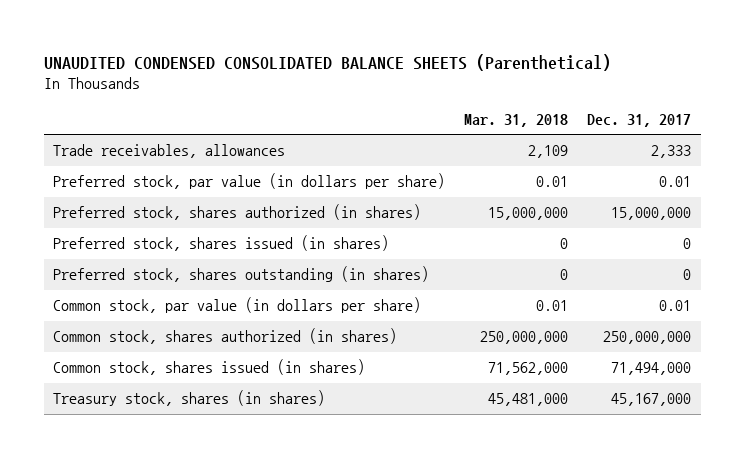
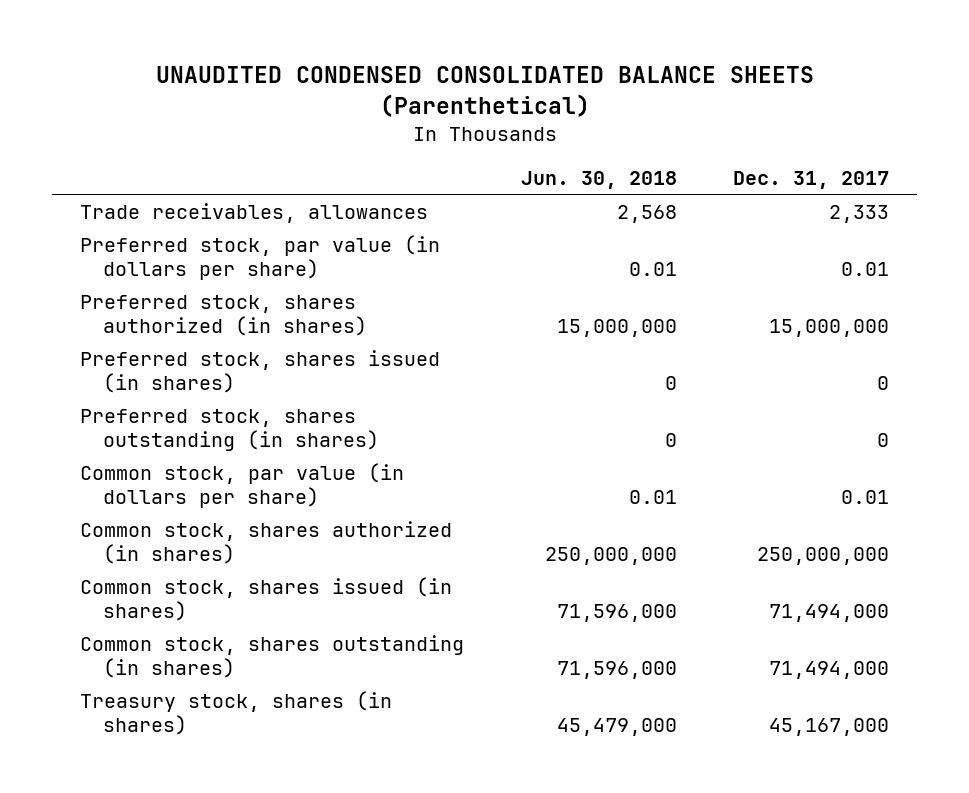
[464,113,569,127] Mar. 31, 2018 -> none
none -> [520,170,677,189] Jun. 30, 2018
none -> [80,634,465,678] Common stock, shares outstanding (in shares)

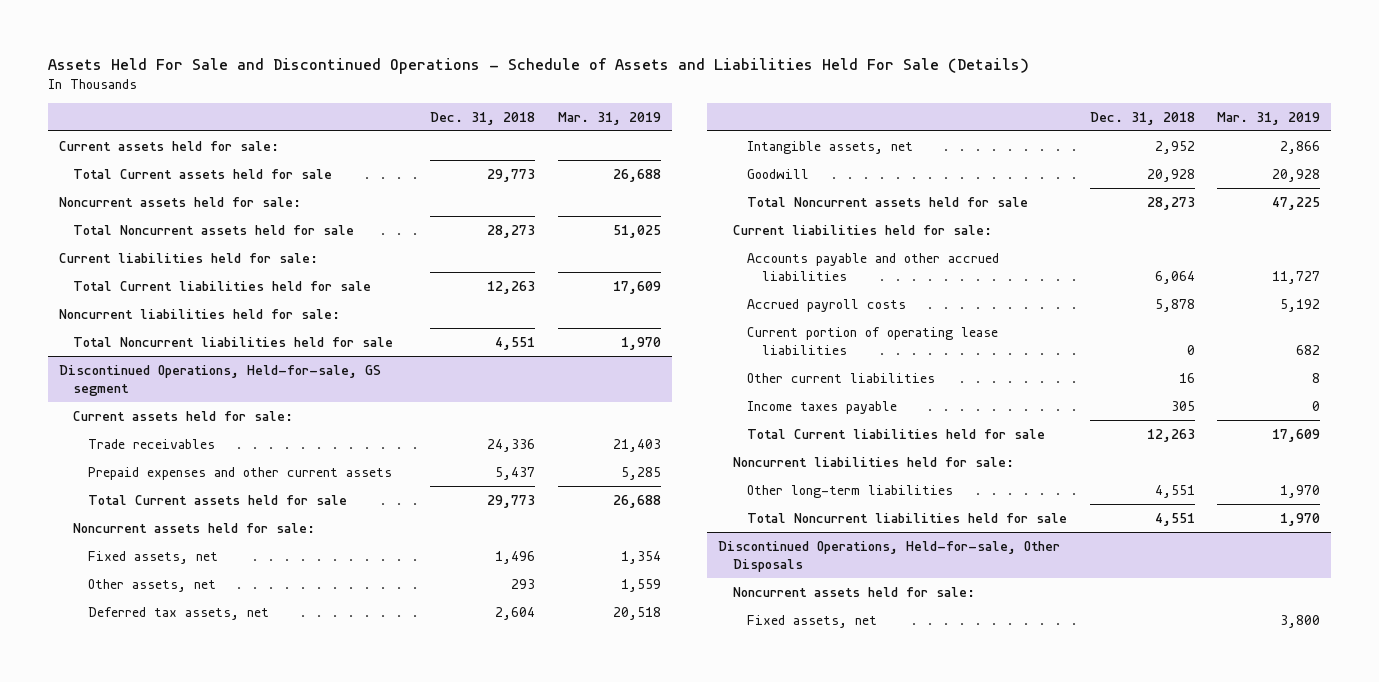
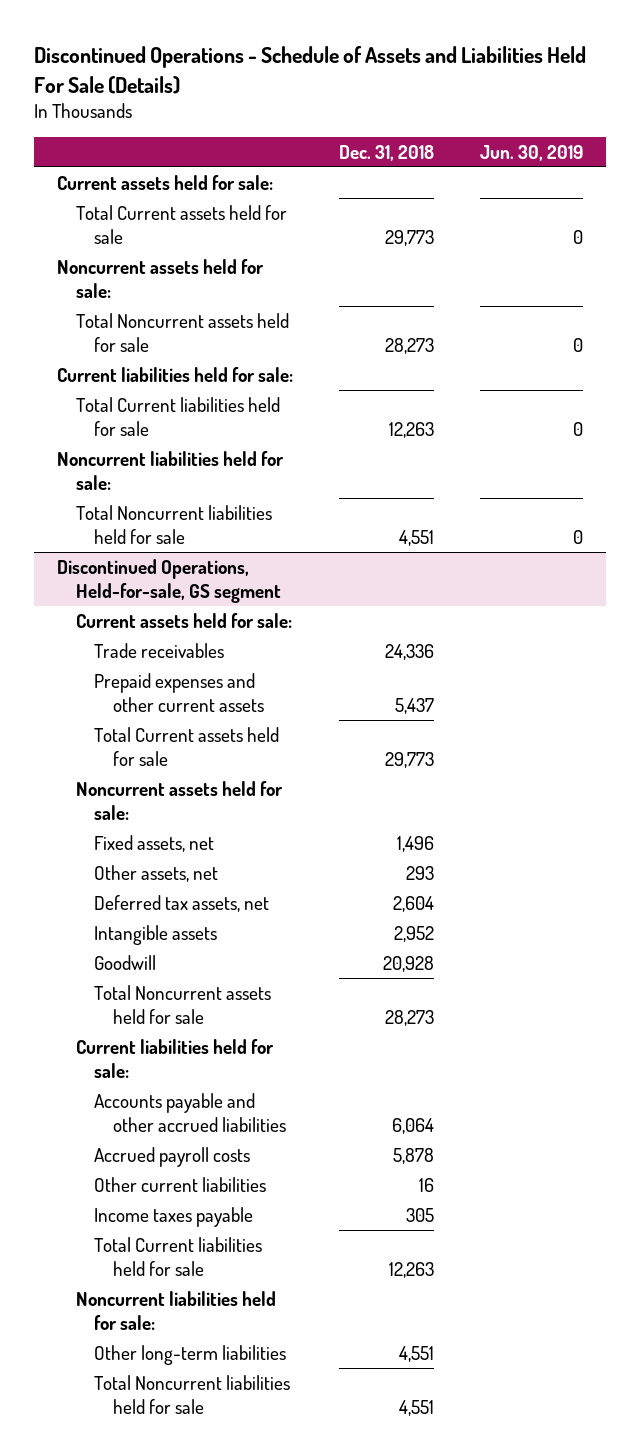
[47,57,1029,74] Assets Held For Sale and Discontinued Operations - Schedule of Assets and Liabilities Held For Sale (Details) -> [33,46,586,94] Discontinued Operations - Schedule of Assets and Liabilities Held For Sale (Details)
[557,111,661,125] Mar. 31, 2019 -> none
none -> [480,144,584,161] Jun. 30, 2019
[747,140,914,154] Intangible assets, net -> [94,924,218,945] Intangible assets
[747,326,999,355] Current portion of operating lease liabilities -> none
[718,540,1061,572] Discontinued Operations, Held-for-sale, Other Disposals -> none
[732,586,975,597] Noncurrent assets held for sale: -> none
[747,614,878,628] Fixed assets, net -> none

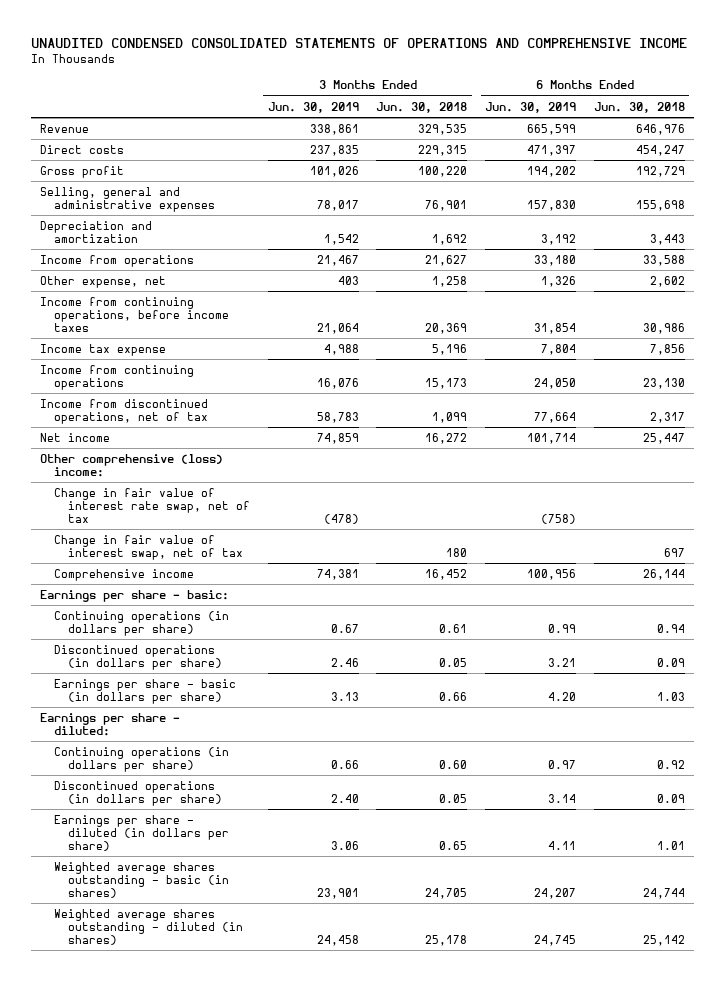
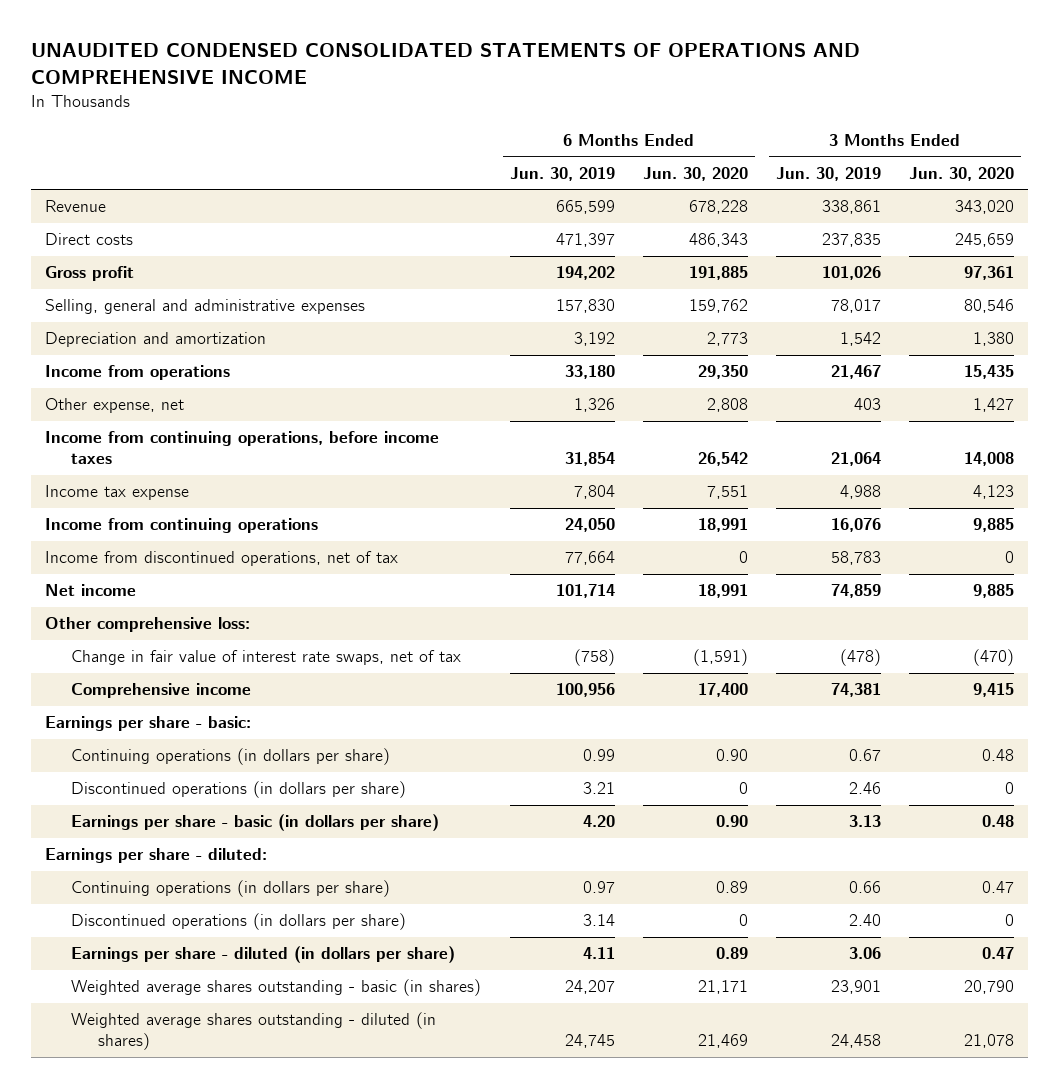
[376,101,468,113] Jun. 30, 2018 -> none
[593,101,685,113] Jun. 30, 2018 -> none
none -> [642,166,748,181] Jun. 30, 2020
none -> [909,166,1015,181] Jun. 30, 2020
[54,534,243,560] Change in fair value of interest swap, net of tax -> none
[40,453,224,477] Other comprehensive (loss) income: -> [45,617,251,633] Other comprehensive loss:
[54,487,250,523] Change in fair value of interest rate swap, net of tax -> [71,650,462,666] Change in fair value of interest rate swaps, net of tax

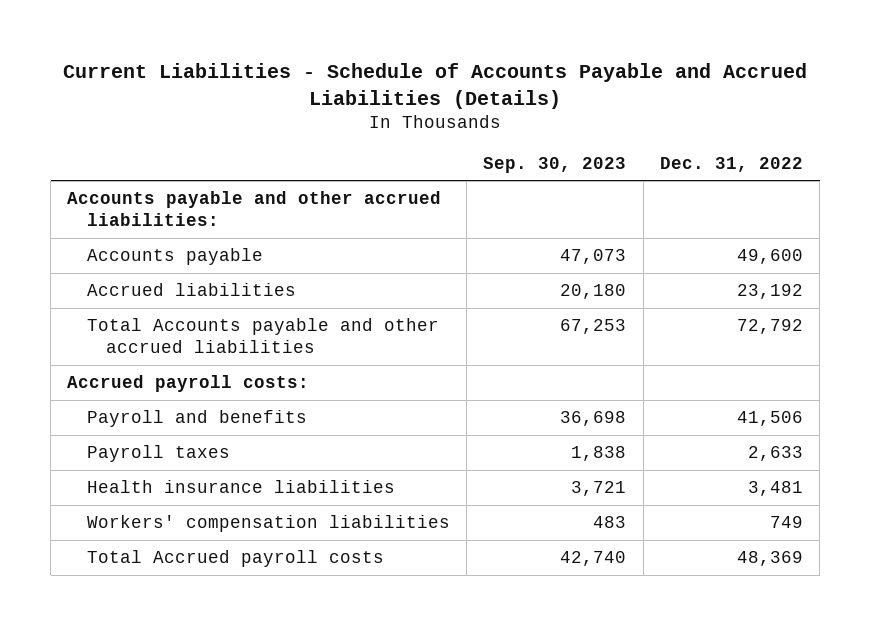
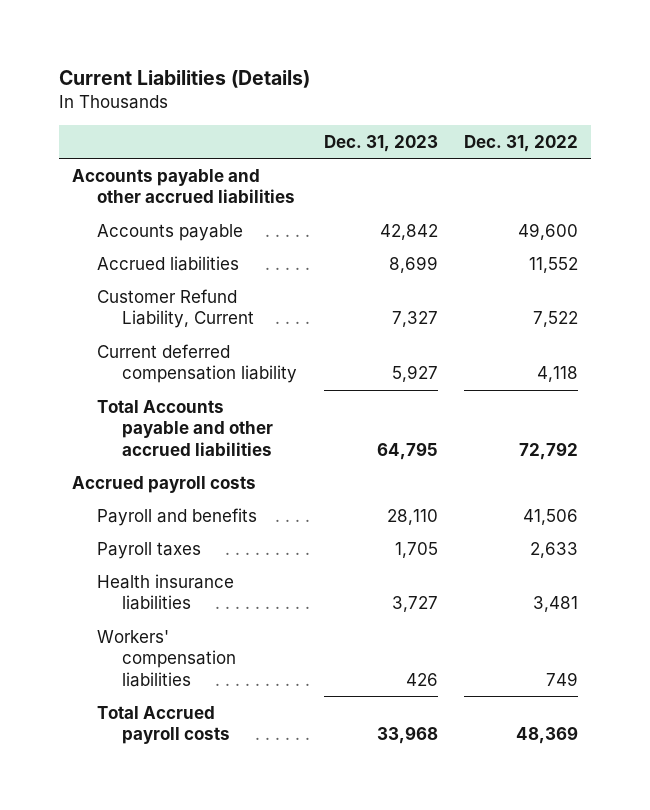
[63,62,808,109] Current Liabilities - Schedule of Accounts Payable and Accrued Liabilities (Details) -> [59,70,311,89] Current Liabilities (Details)
[483,156,627,173] Sep. 30, 2023 -> none
none -> [323,135,438,153] Dec. 31, 2023
[67,191,442,226] Accounts payable and other accrued liabilities: -> [72,168,296,204] Accounts payable and other accrued liabilities
[737,284,804,300] 23,192 -> [528,256,578,273] 11,552
none -> [97,288,255,329] Customer Refund Liability, Current
none -> [97,343,298,384] Current deferred compensation liability
[67,375,310,393] Accrued payroll costs: -> [72,475,257,493] Accrued payroll costs

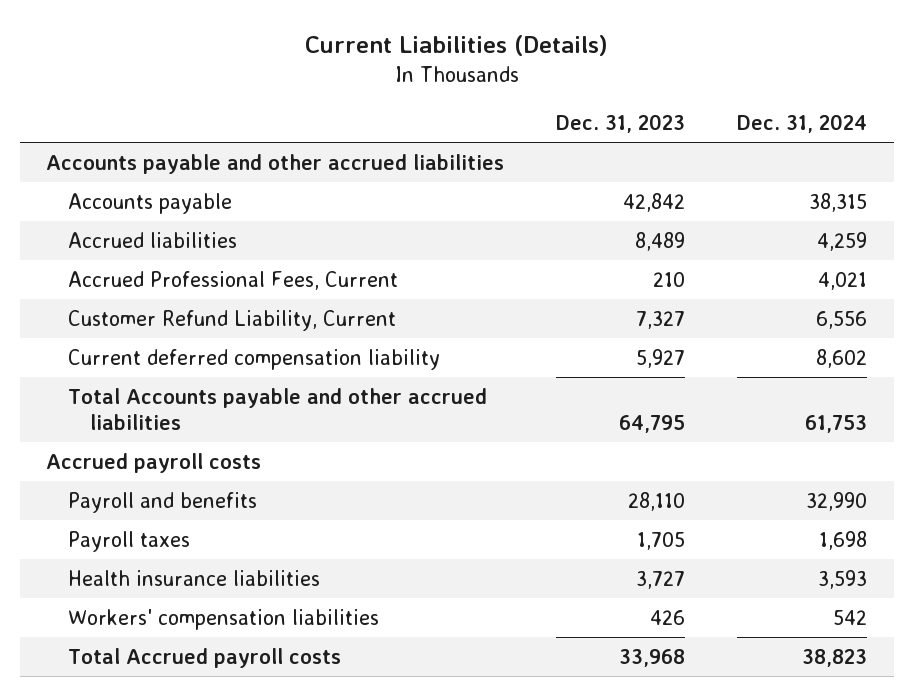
[463,135,578,153] Dec. 31, 2022 -> none
none -> [737,114,868,134] Dec. 31, 2024
[388,255,438,273] 8,699 -> [635,231,686,251] 8,489
none -> [68,270,399,290] Accrued Professional Fees, Current

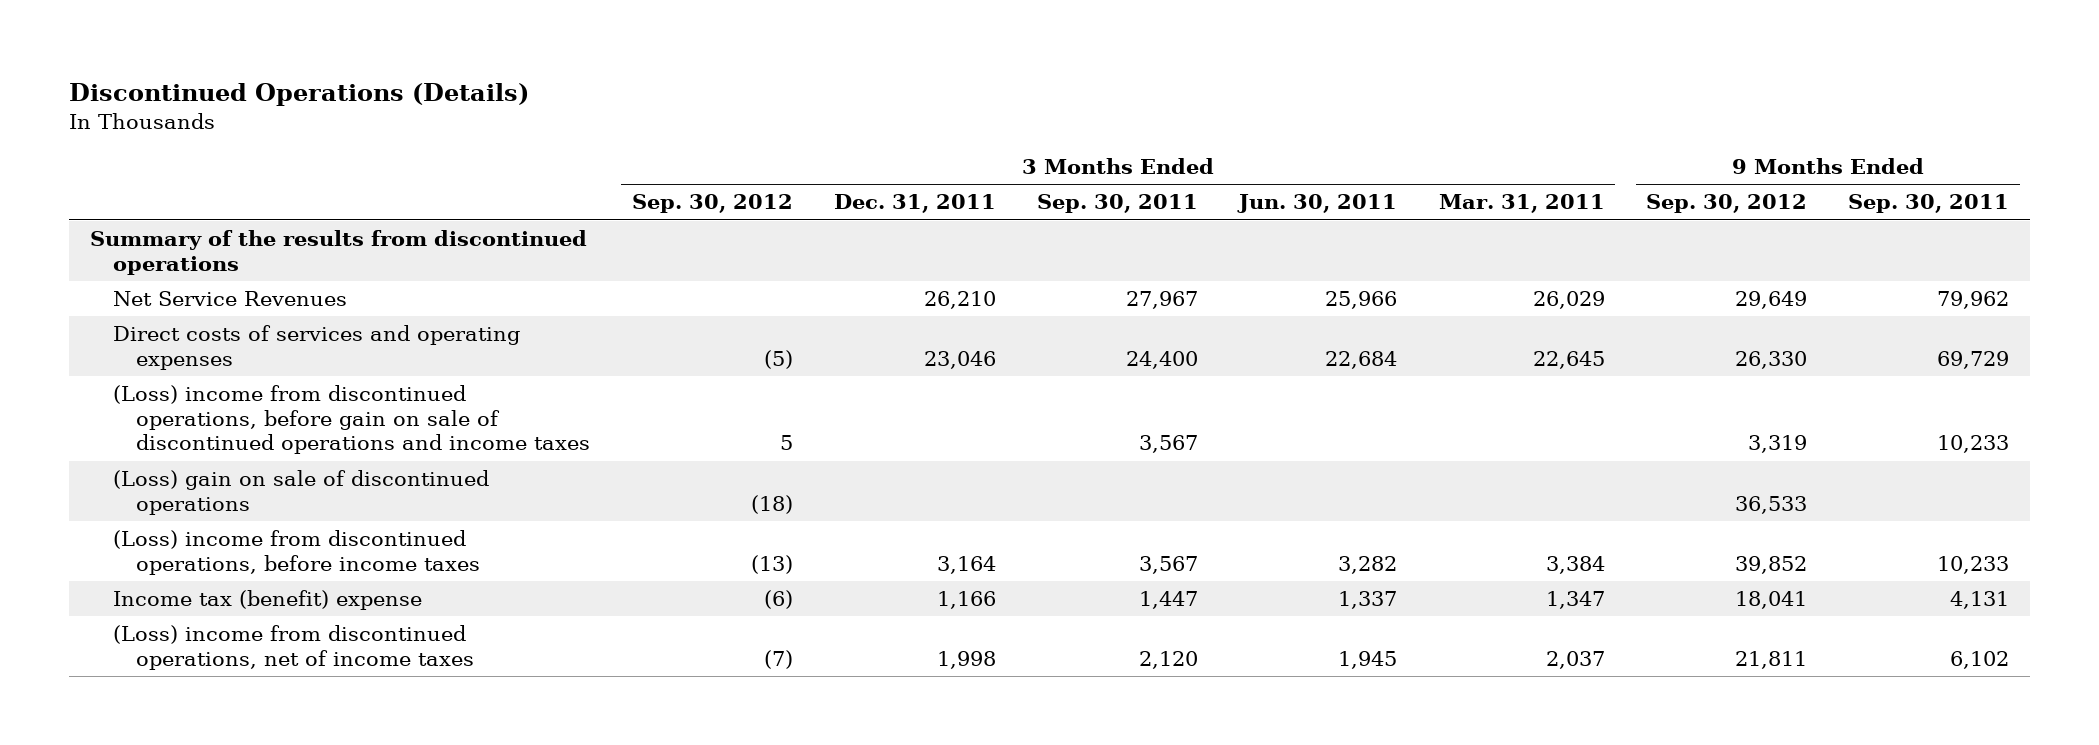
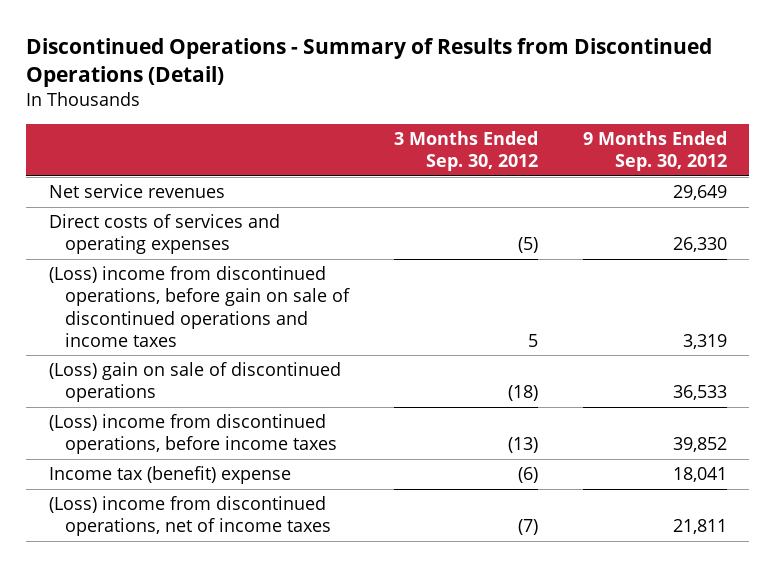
[68,82,529,106] Discontinued Operations (Details) -> [26,38,713,87] Discontinued Operations - Summary of Results from Discontinued Operations (Detail)
[833,194,996,214] Dec. 31, 2011 -> none
[1037,194,1199,214] Sep. 30, 2011 -> none
[1237,194,1398,214] Jun. 30, 2011 -> none
[1438,194,1605,214] Mar. 31, 2011 -> none
[1848,194,2010,214] Sep. 30, 2011 -> none
[89,230,587,275] Summary of the results from discontinued operations -> none
[112,291,347,307] Net Service Revenues -> [48,184,225,199] Net service revenues

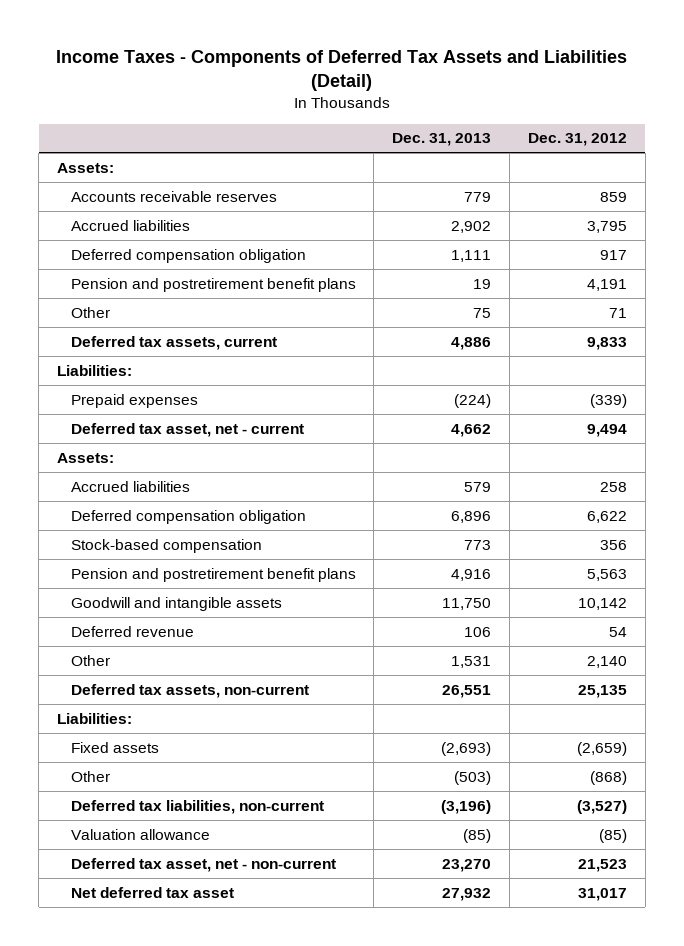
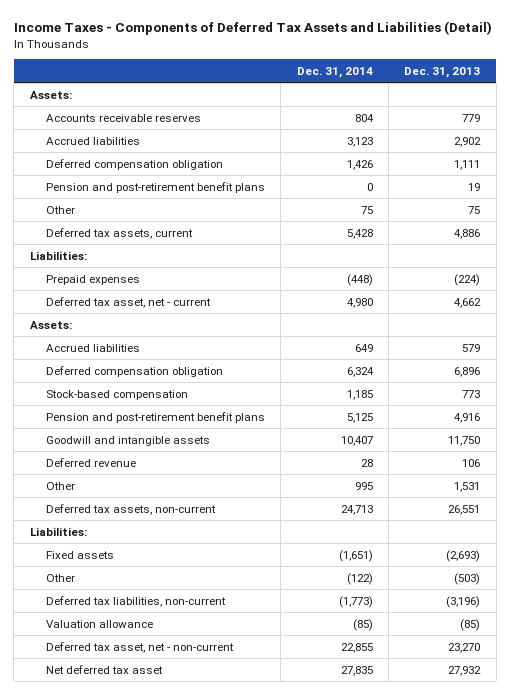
[527,133,627,147] Dec. 31, 2012 -> none
none -> [296,66,373,78] Dec. 31, 2014
[70,277,356,292] Pension and postretirement benefit plans -> [45,181,265,193] Pension and post-retirement benefit plans
[70,567,356,582] Pension and postretirement benefit plans -> [45,411,265,423] Pension and post-retirement benefit plans

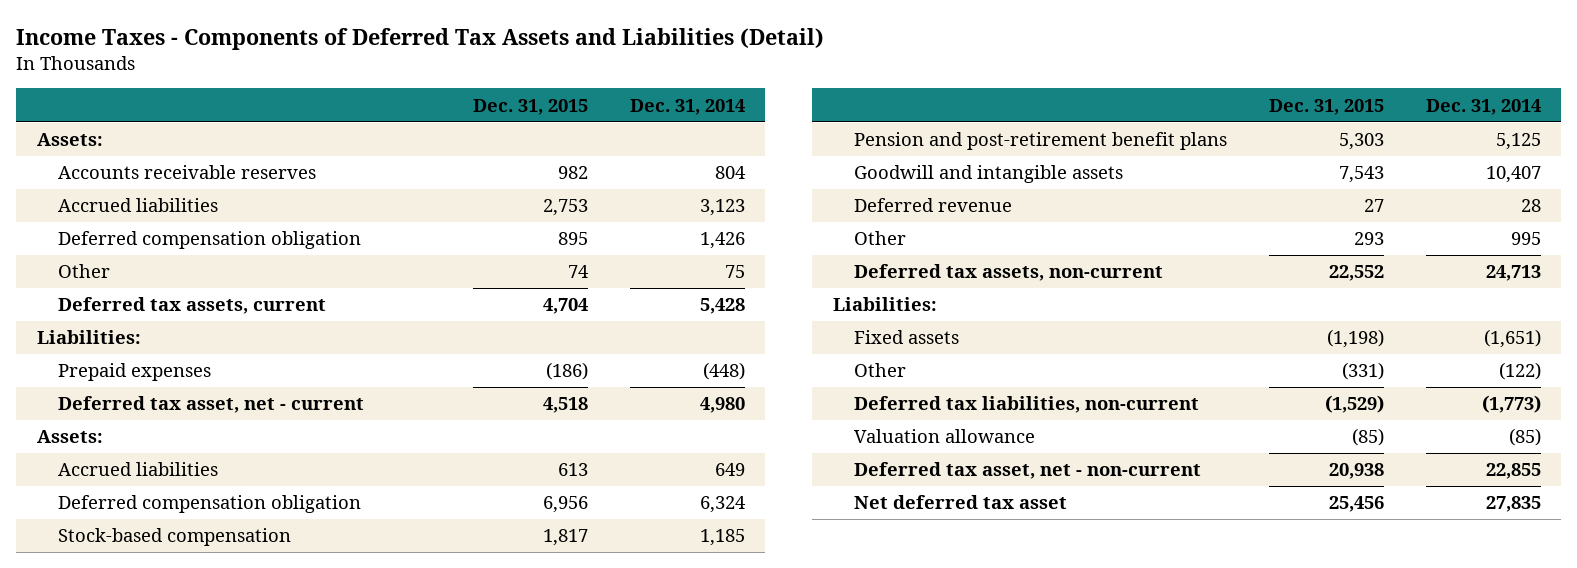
[404,66,481,78] Dec. 31, 2013 -> none
none -> [472,98,588,115] Dec. 31, 2015
[45,181,265,193] Pension and post-retirement benefit plans -> none

